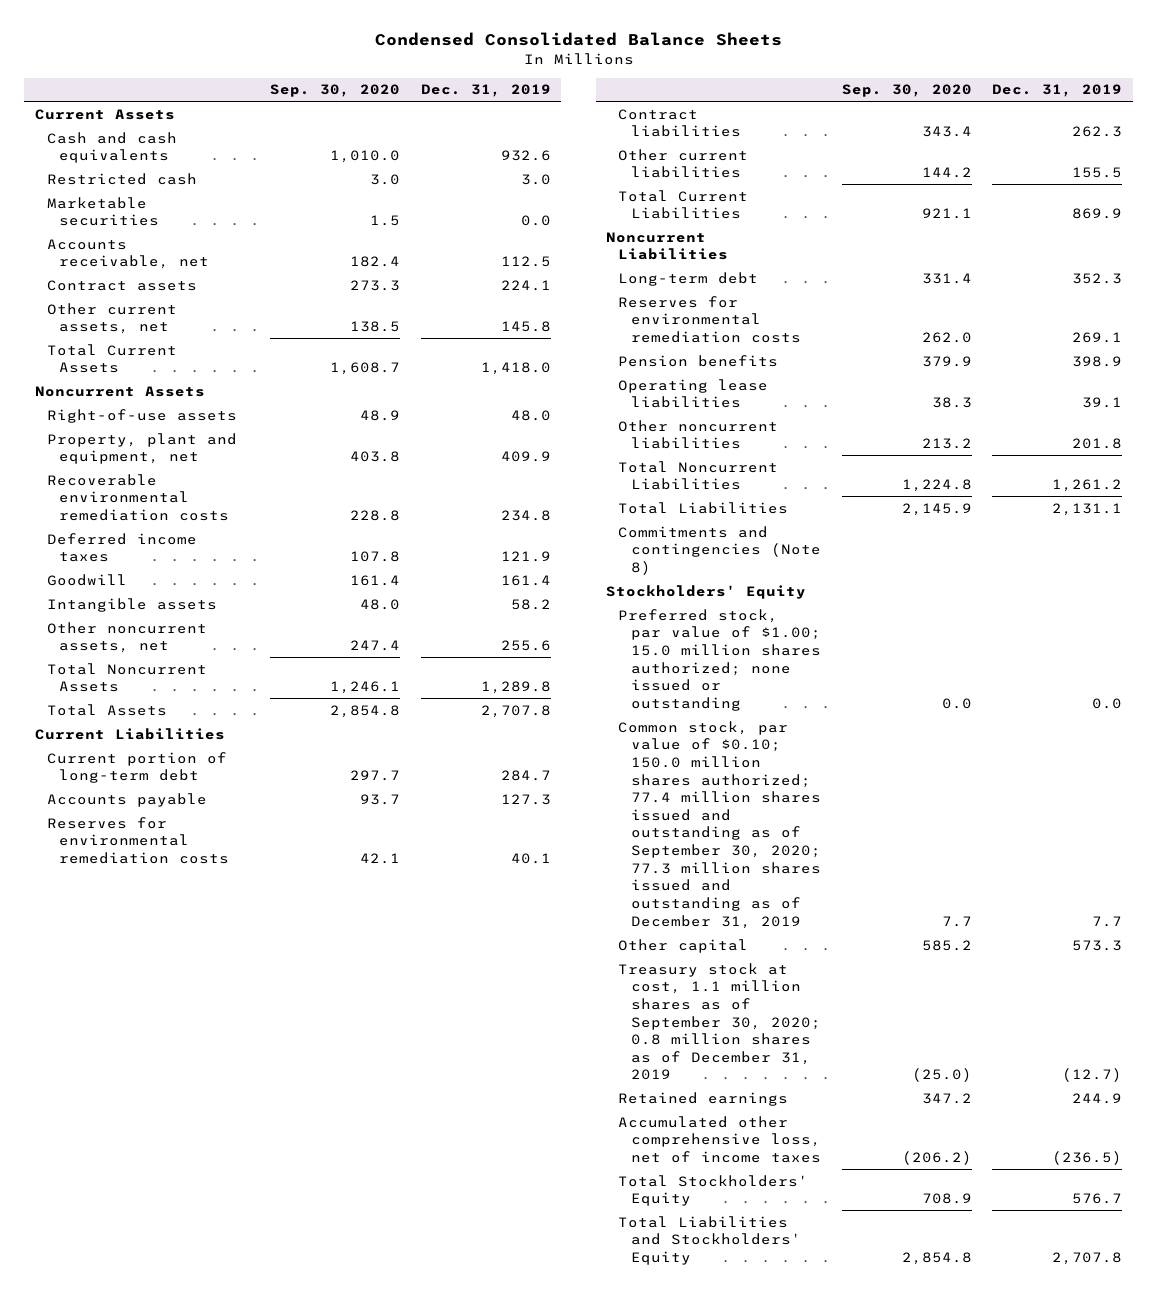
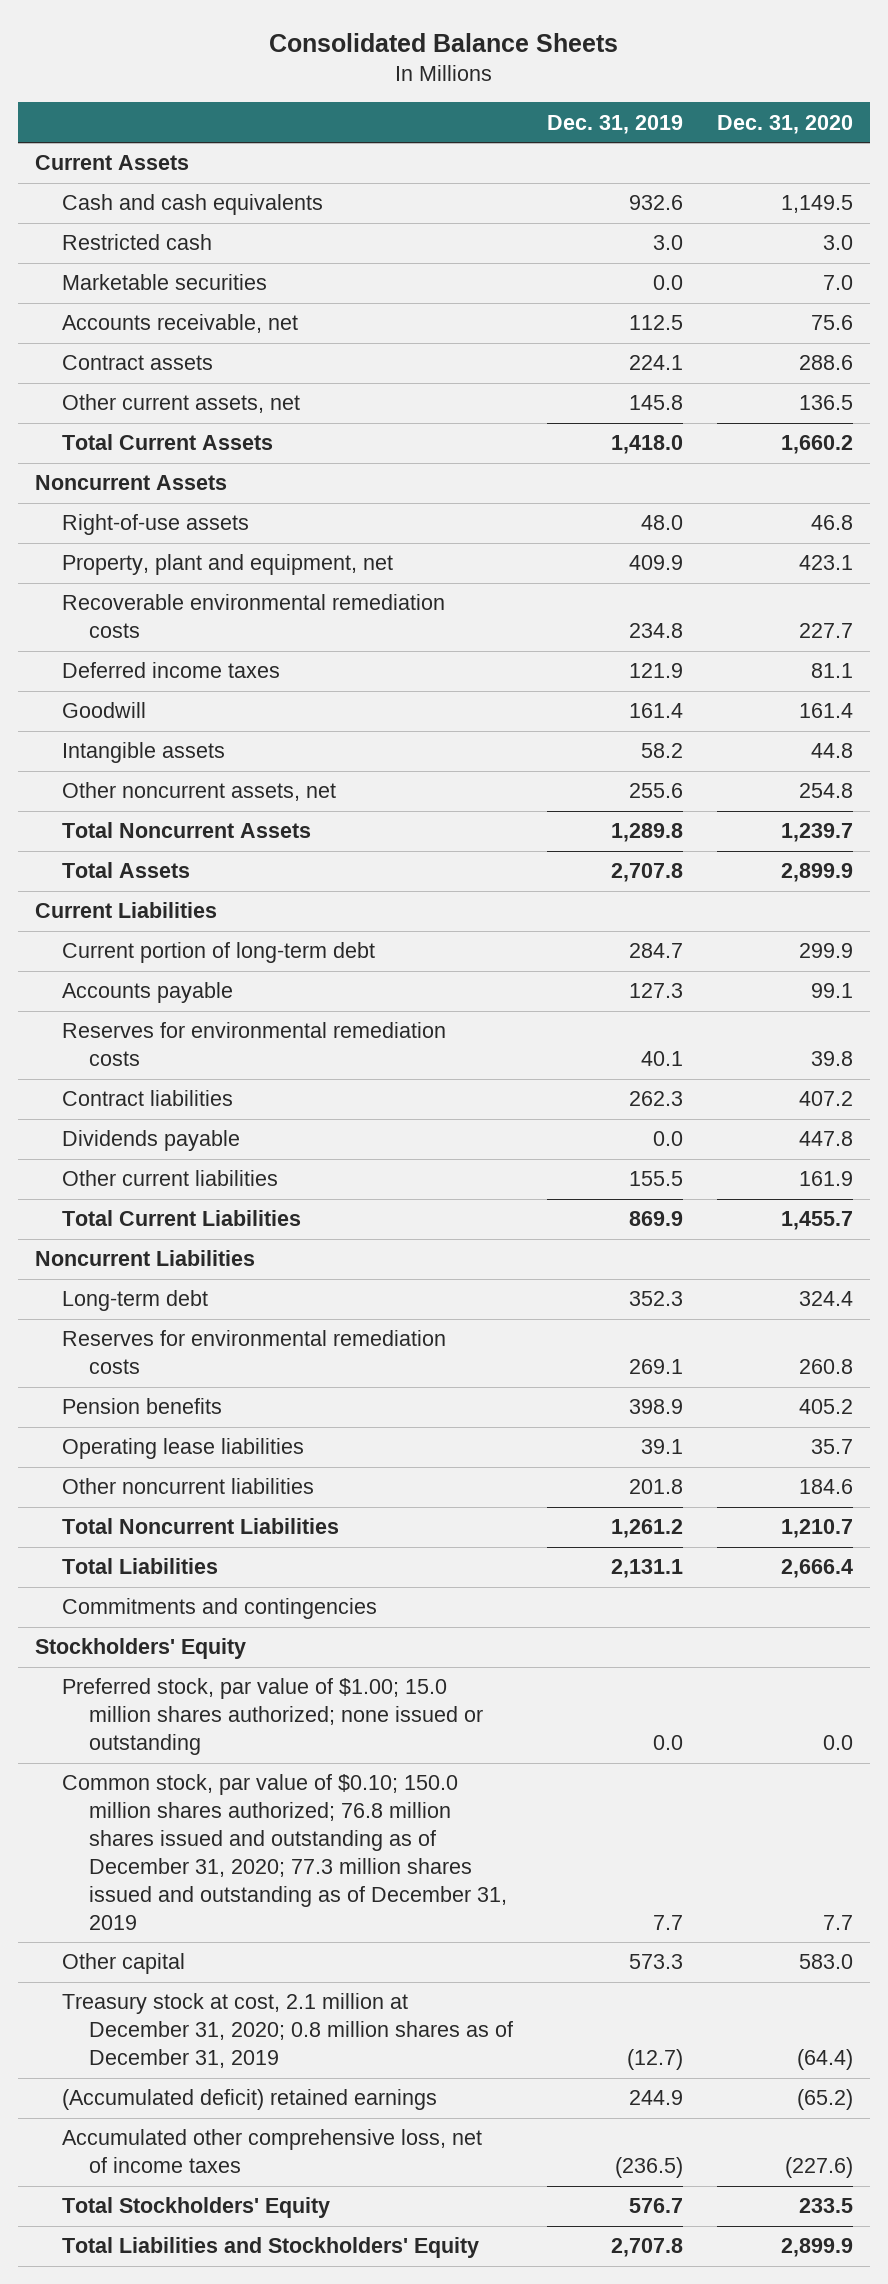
[374,32,782,47] Condensed Consolidated Balance Sheets -> [268,32,618,52] Consolidated Balance Sheets
[270,84,401,98] Sep. 30, 2020 -> none
none -> [716,114,853,134] Dec. 31, 2020
none -> [61,1130,240,1152] Dividends payable
[618,525,821,575] Commitments and contingencies (Note 8) -> [61,1598,377,1620] Commitments and contingencies
[618,720,821,929] Common stock, par value of $0.10; 150.0 million shares authorized; 77.4 million shares issued and outstanding as of September 30, 2020; 77.3 million shares issued and outstanding as of December 31, 2019 -> [61,1774,507,1930] Common stock, par value of $0.10; 150.0 million shares authorized; 76.8 million shares issued and outstanding as of December 31, 2020; 77.3 million shares issued and outstanding as of December 31, 2019
[618,962,821,1081] Treasury stock at cost, 1.1 million shares as of September 30, 2020; 0.8 million shares as of December 31, 2019 -> [61,1993,513,2069] Treasury stock at cost, 2.1 million at December 31, 2020; 0.8 million shares as of December 31, 2019
[618,1091,789,1106] Retained earnings -> [61,2089,437,2111] (Accumulated deficit) retained earnings

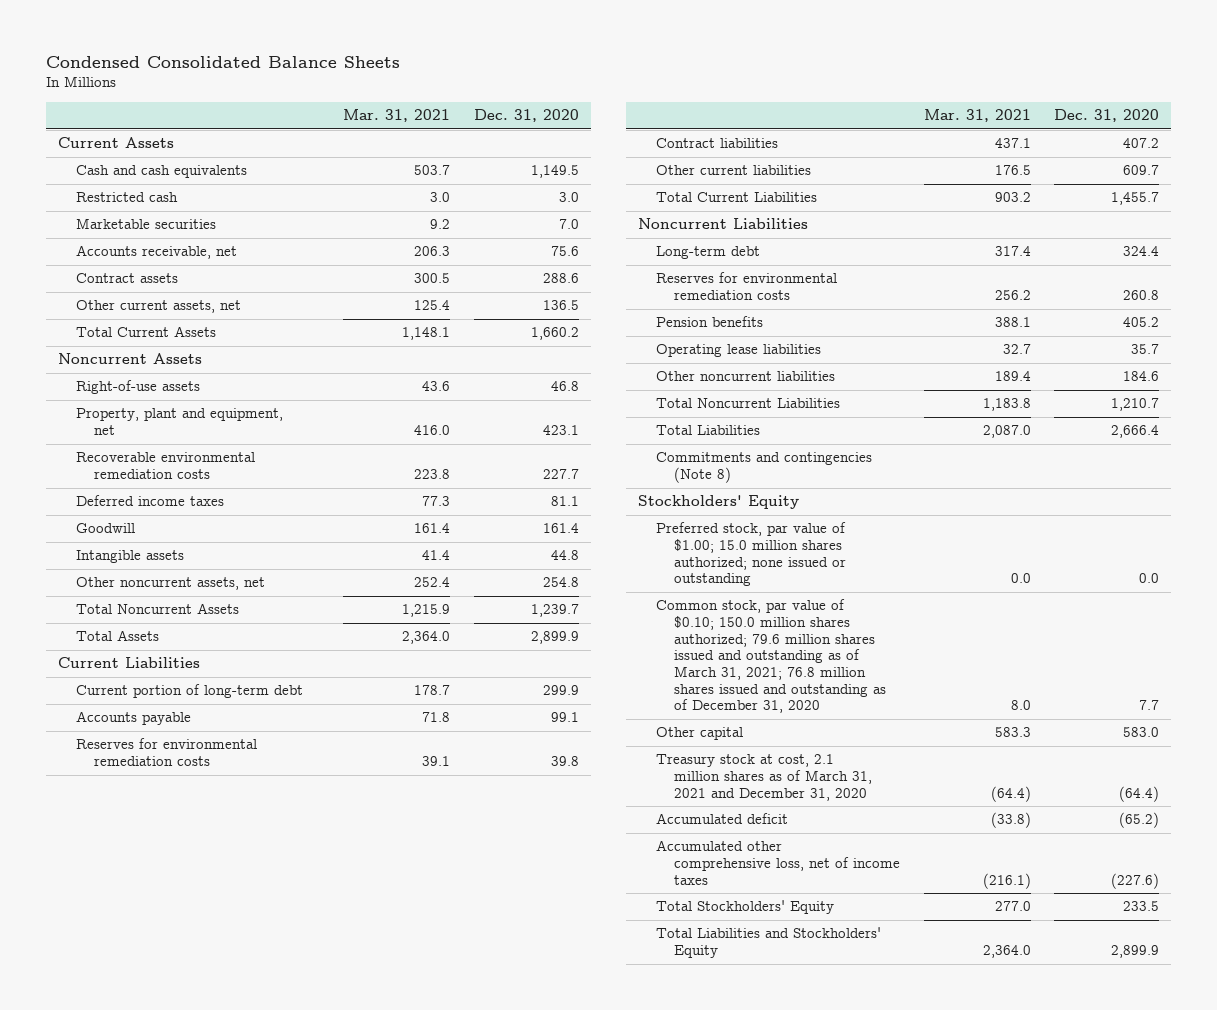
[268,32,618,52] Consolidated Balance Sheets -> [45,56,400,69] Condensed Consolidated Balance Sheets
[546,114,683,134] Dec. 31, 2019 -> none
none -> [343,109,451,123] Mar. 31, 2021
[61,1130,240,1152] Dividends payable -> none
[798,1171,853,1187] 161.9 -> [1123,165,1160,176] 609.7
[61,1598,377,1620] Commitments and contingencies -> [656,452,873,484] Commitments and contingencies (Note 8)
[61,1774,507,1930] Common stock, par value of $0.10; 150.0 million shares authorized; 76.8 million shares issued and outstanding as of December 31, 2020; 77.3 million shares issued and outstanding as of December 31, 2019 -> [656,599,887,714] Common stock, par value of $0.10; 150.0 million shares authorized; 79.6 million shares issued and outstanding as of March 31, 2021; 76.8 million shares issued and outstanding as of December 31, 2020
[61,1993,513,2069] Treasury stock at cost, 2.1 million at December 31, 2020; 0.8 million shares as of December 31, 2019 -> [656,754,873,801] Treasury stock at cost, 2.1 million shares as of March 31, 2021 and December 31, 2020
[61,2089,437,2111] (Accumulated deficit) retained earnings -> [656,813,789,825] Accumulated deficit

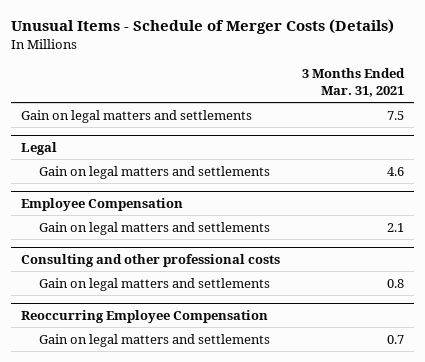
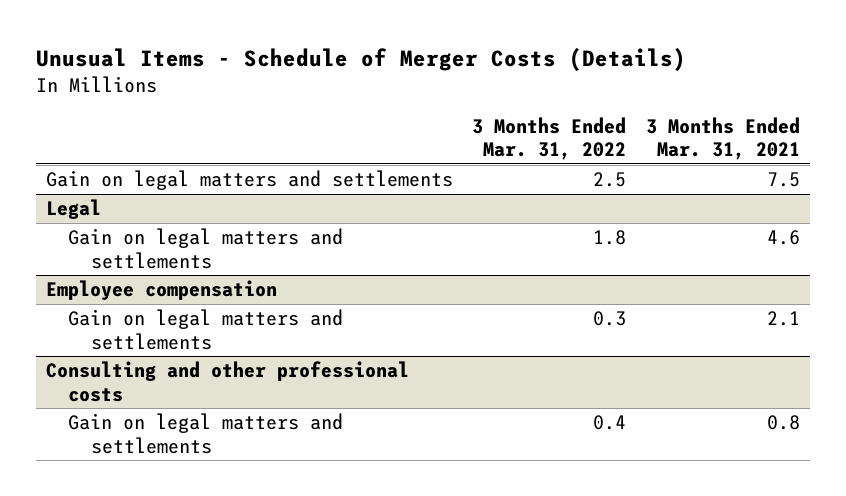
none -> [472,116,627,160] 3 Months Ended Mar. 31, 2022
[21,197,184,211] Employee Compensation -> [45,280,277,301] Employee compensation
[21,309,269,323] Reoccurring Employee Compensation -> none
[39,333,271,347] Gain on legal matters and settlements -> none

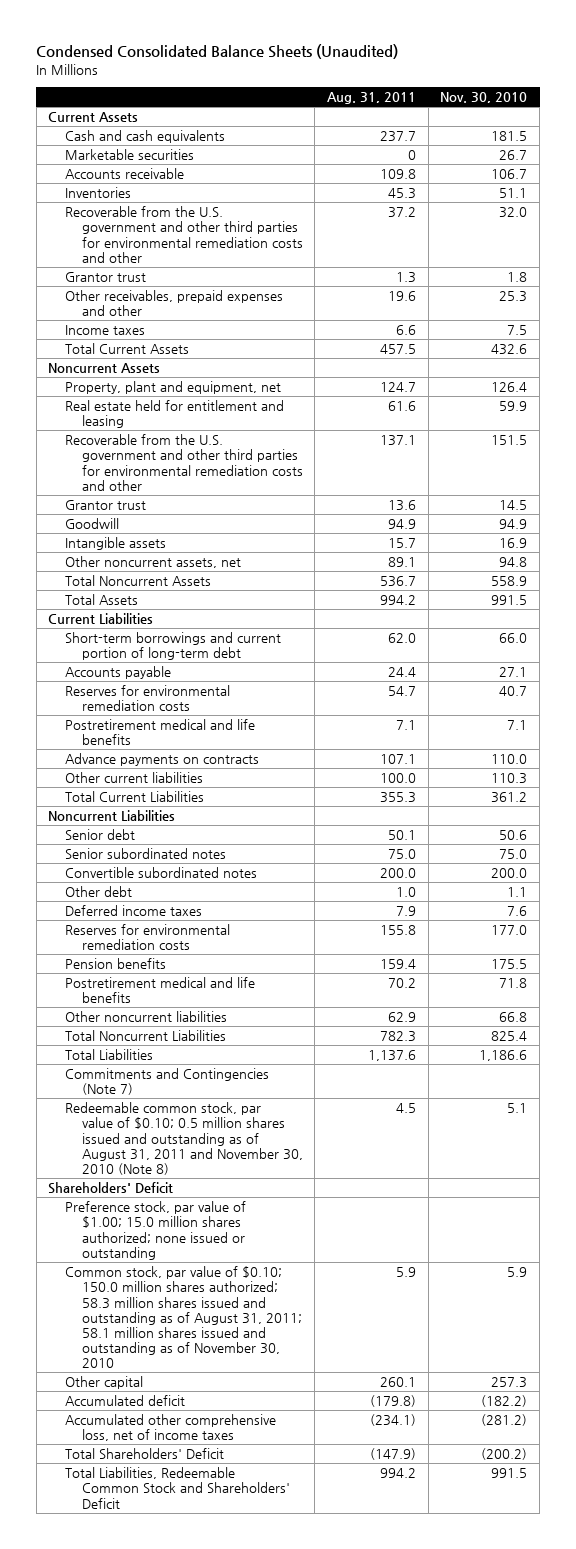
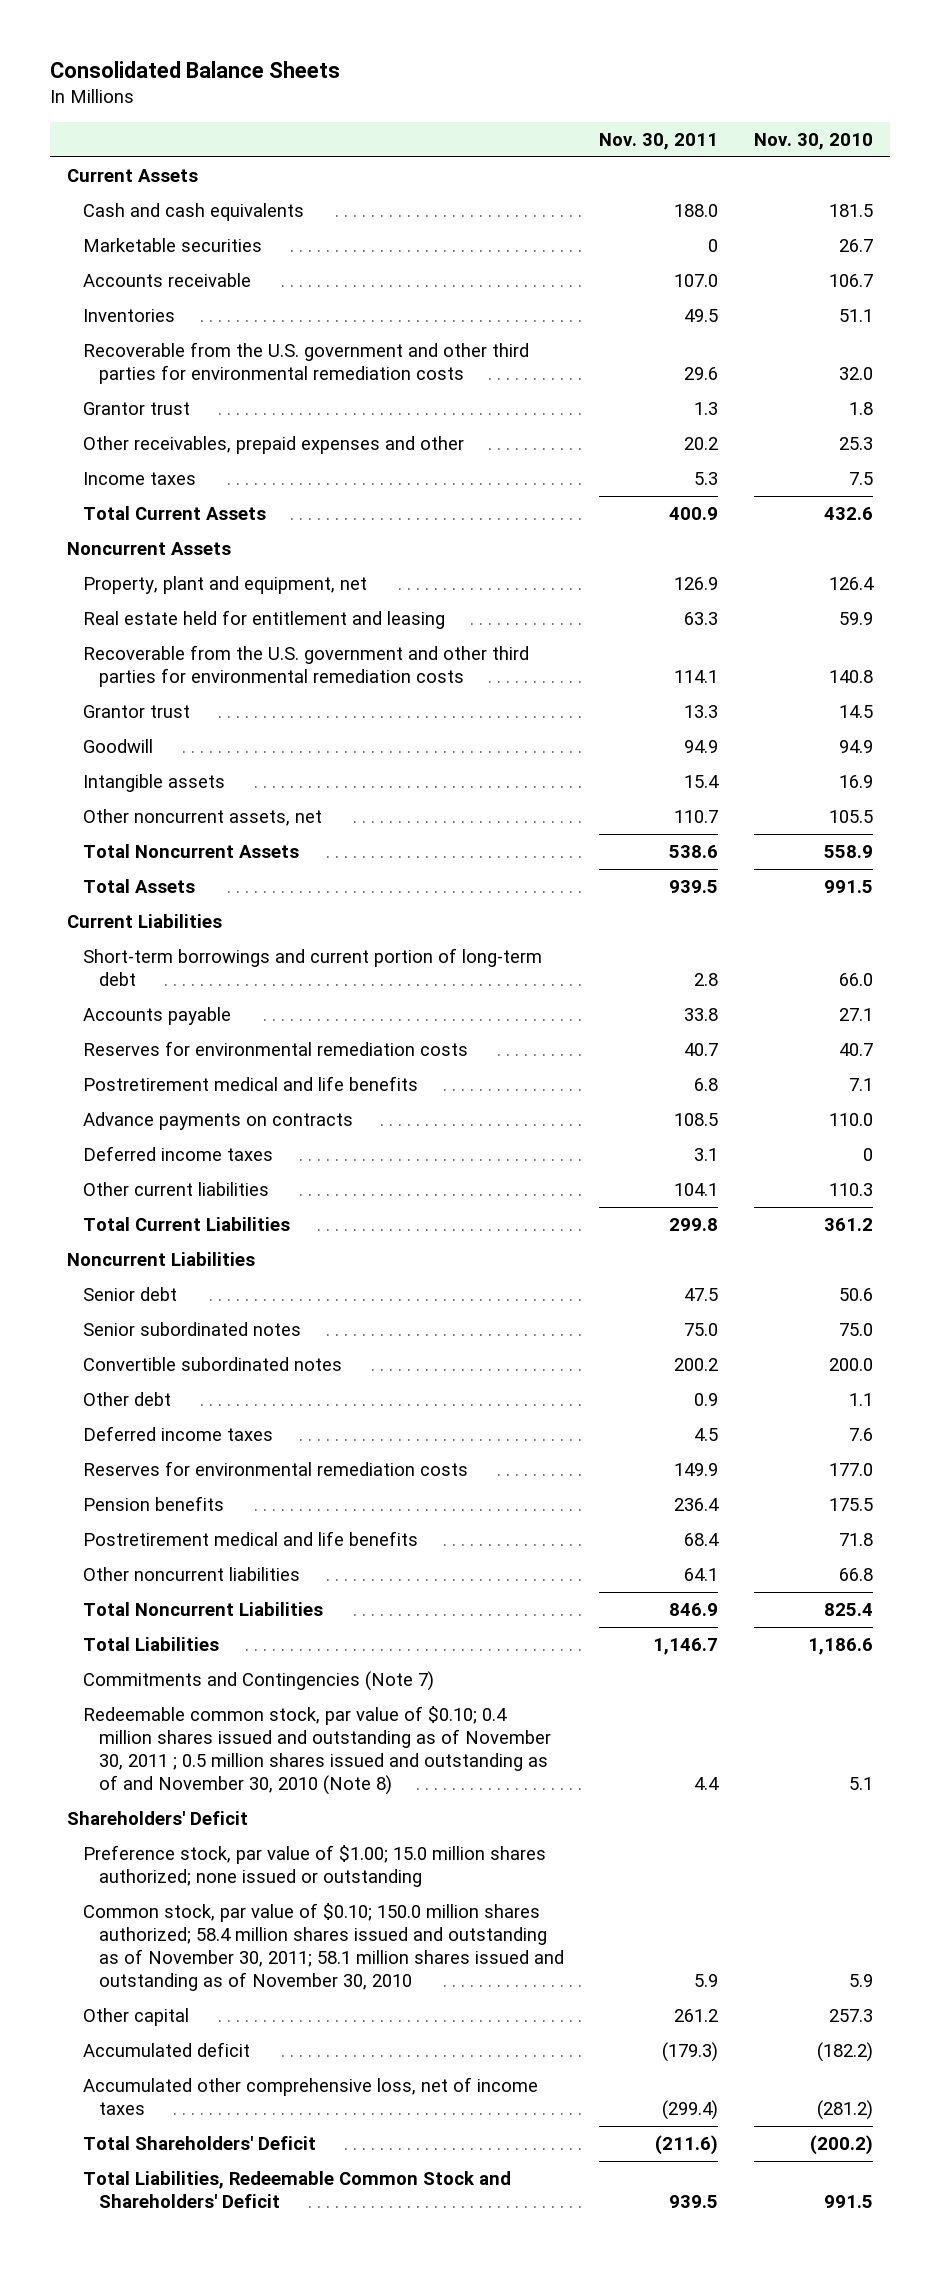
[36,44,399,60] Condensed Consolidated Balance Sheets (Unaudited) -> [49,61,340,79] Consolidated Balance Sheets
[326,92,416,105] Aug. 31, 2011 -> none
none -> [599,132,719,150] Nov. 30, 2011
[64,206,303,263] Recoverable from the U.S. government and other third parties for environmental remediation costs and other -> [83,341,530,384] Recoverable from the U.S. government and other third parties for environmental remediation costs
[64,434,303,491] Recoverable from the U.S. government and other third parties for environmental remediation costs and other -> [83,644,530,687] Recoverable from the U.S. government and other third parties for environmental remediation costs
[491,435,528,446] 151.5 -> [828,669,873,683] 140.8
[499,557,528,568] 94.8 -> [828,809,873,823] 105.5
none -> [83,1145,274,1161] Deferred income taxes
[64,1102,303,1175] Redeemable common stock, par value of $0.10; 0.5 million shares issued and outstanding as of August 31, 2011 and November 30, 2010 (Note 8) -> [83,1705,551,1795] Redeemable common stock, par value of $0.10; 0.4 million shares issued and outstanding as of November 30, 2011 ; 0.5 million shares issued and outstanding as of and November 30, 2010 (Note 8)
[64,1266,302,1369] Common stock, par value of $0.10; 150.0 million shares authorized; 58.3 million shares issued and outstanding as of August 31, 2011; 58.1 million shares issued and outstanding as of November 30, 2010 -> [83,1902,564,1991] Common stock, par value of $0.10; 150.0 million shares authorized; 58.4 million shares issued and outstanding as of November 30, 2011; 58.1 million shares issued and outstanding as of November 30, 2010

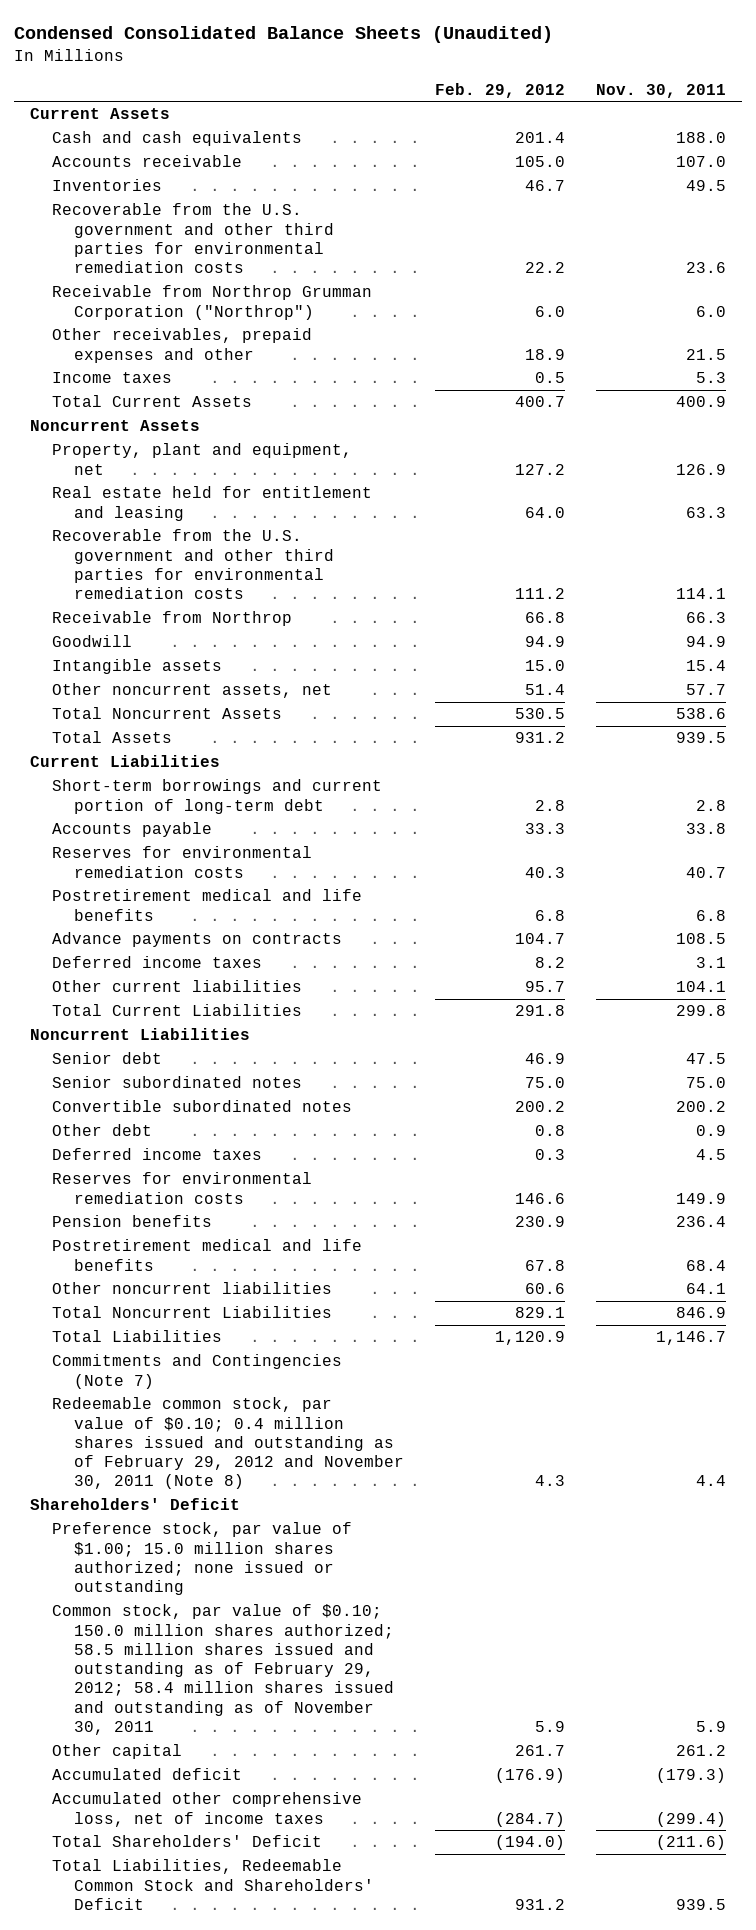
[49,61,340,79] Consolidated Balance Sheets -> [14,26,554,44] Condensed Consolidated Balance Sheets (Unaudited)
[753,132,873,150] Nov. 30, 2010 -> none
none -> [435,82,566,98] Feb. 29, 2012
[83,237,263,252] Marketable securities -> none
[83,401,191,415] Grantor trust -> none
[684,366,719,380] 29.6 -> [686,262,727,274] 23.6
none -> [51,285,372,320] Receivable from Northrop Grumman Corporation ("Northrop")
[684,436,719,450] 20.2 -> [686,348,727,360] 21.5
[83,704,191,718] Grantor trust -> none
none -> [51,611,292,627] Receivable from Northrop
[674,809,719,823] 110.7 -> [686,684,727,696] 57.7
[83,1705,551,1795] Redeemable common stock, par value of $0.10; 0.4 million shares issued and outstanding as of November 30, 2011 ; 0.5 million shares issued and outstanding as of and November 30, 2010 (Note 8) -> [51,1397,405,1490] Redeemable common stock, par value of $0.10; 0.4 million shares issued and outstanding as of February 29, 2012 and November 30, 2011 (Note 8)
[83,1902,564,1991] Common stock, par value of $0.10; 150.0 million shares authorized; 58.4 million shares issued and outstanding as of November 30, 2011; 58.1 million shares issued and outstanding as of November 30, 2010 -> [51,1604,395,1736] Common stock, par value of $0.10; 150.0 million shares authorized; 58.5 million shares issued and outstanding as of February 29, 2012; 58.4 million shares issued and outstanding as of November 30, 2011

